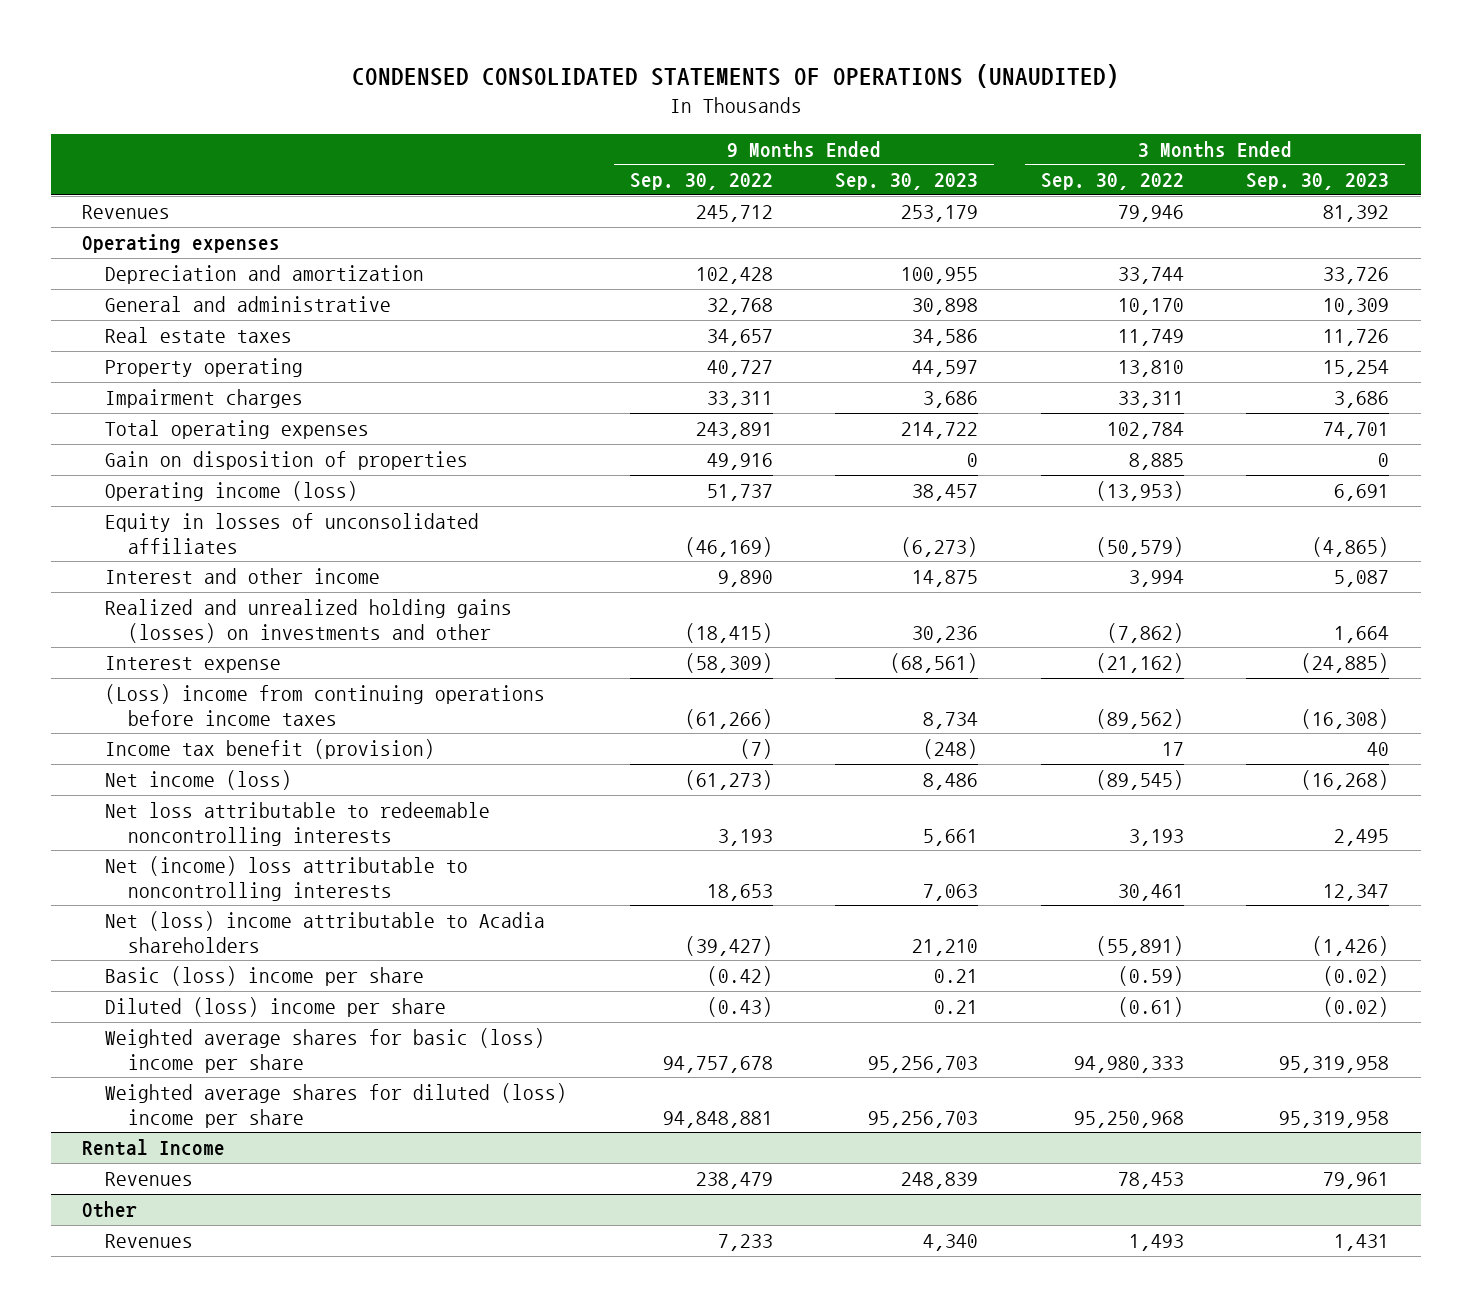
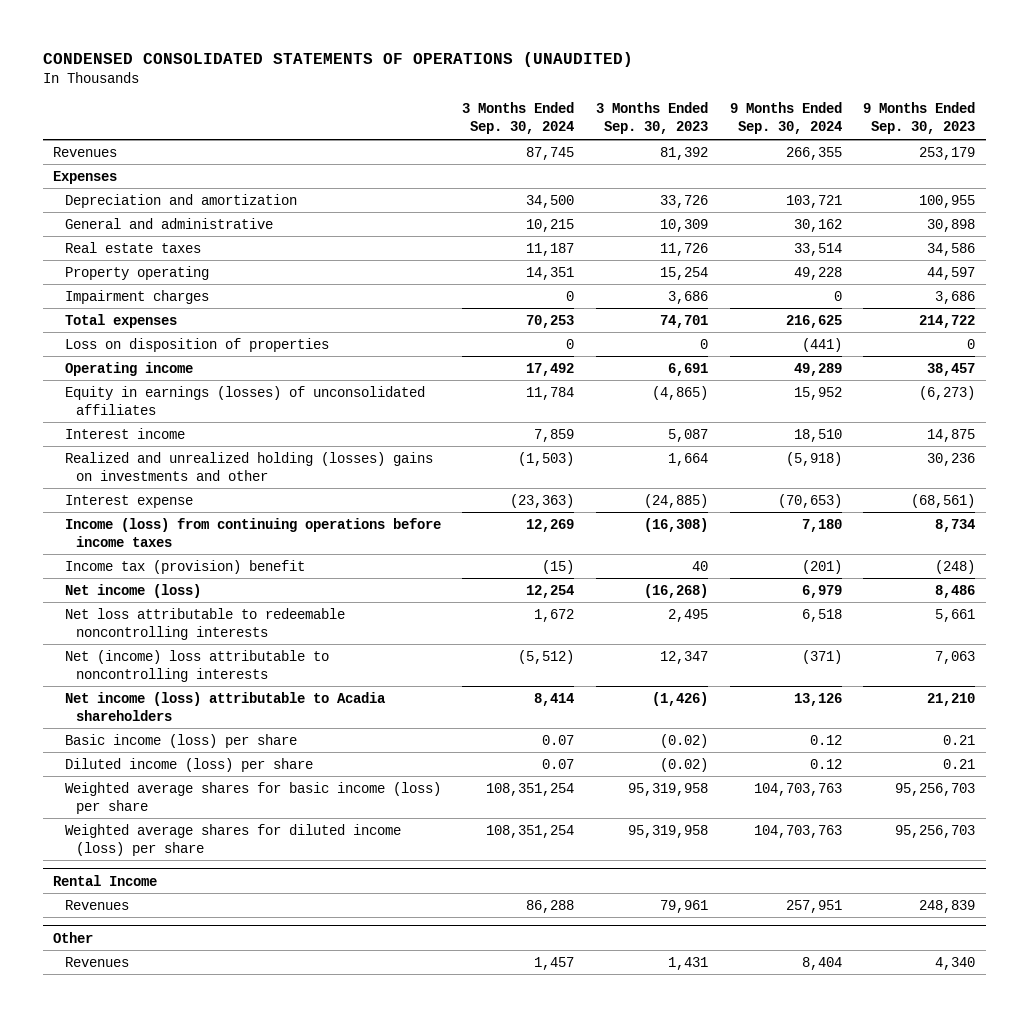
[629,173,773,191] Sep. 30, 2022 -> none
[1040,173,1184,191] Sep. 30, 2022 -> none
none -> [462,102,575,135] 3 Months Ended Sep. 30, 2024
none -> [729,102,842,135] 9 Months Ended Sep. 30, 2024
[81,234,280,254] Operating expenses -> [53,170,118,184] Expenses
[104,420,369,440] Total operating expenses -> [64,313,177,328] Total expenses
[104,451,468,471] Gain on disposition of properties -> [64,337,329,352] Loss on disposition of properties
[104,481,358,502] Operating income (loss) -> [64,361,193,376] Operating income
[104,513,479,554] Equity in losses of unconsolidated affiliates -> [64,385,425,415] Equity in earnings (losses) of unconsolidated affiliates
[104,568,380,585] Interest and other income -> [64,427,185,439] Interest income
[104,599,512,643] Realized and unrealized holding gains (losses) on investments and other -> [64,451,433,481] Realized and unrealized holding (losses) gains on investments and other
[104,684,545,726] (Loss) income from continuing operations before income taxes -> [64,517,441,547] Income (loss) from continuing operations before income taxes
[104,739,435,760] Income tax benefit (provision) -> [64,559,305,574] Income tax (provision) benefit
[104,911,545,953] Net (loss) income attributable to Acadia shareholders -> [64,691,386,721] Net income (loss) attributable to Acadia shareholders
[104,966,424,987] Basic (loss) income per share -> [64,733,297,748] Basic income (loss) per share
[104,997,446,1018] Diluted (loss) income per share -> [64,757,313,772] Diluted income (loss) per share
[104,1028,545,1073] Weighted average shares for basic (loss) income per share -> [64,781,441,814] Weighted average shares for basic income (loss) per share
[104,1083,567,1128] Weighted average shares for diluted (loss) income per share -> [64,823,401,856] Weighted average shares for diluted income (loss) per share

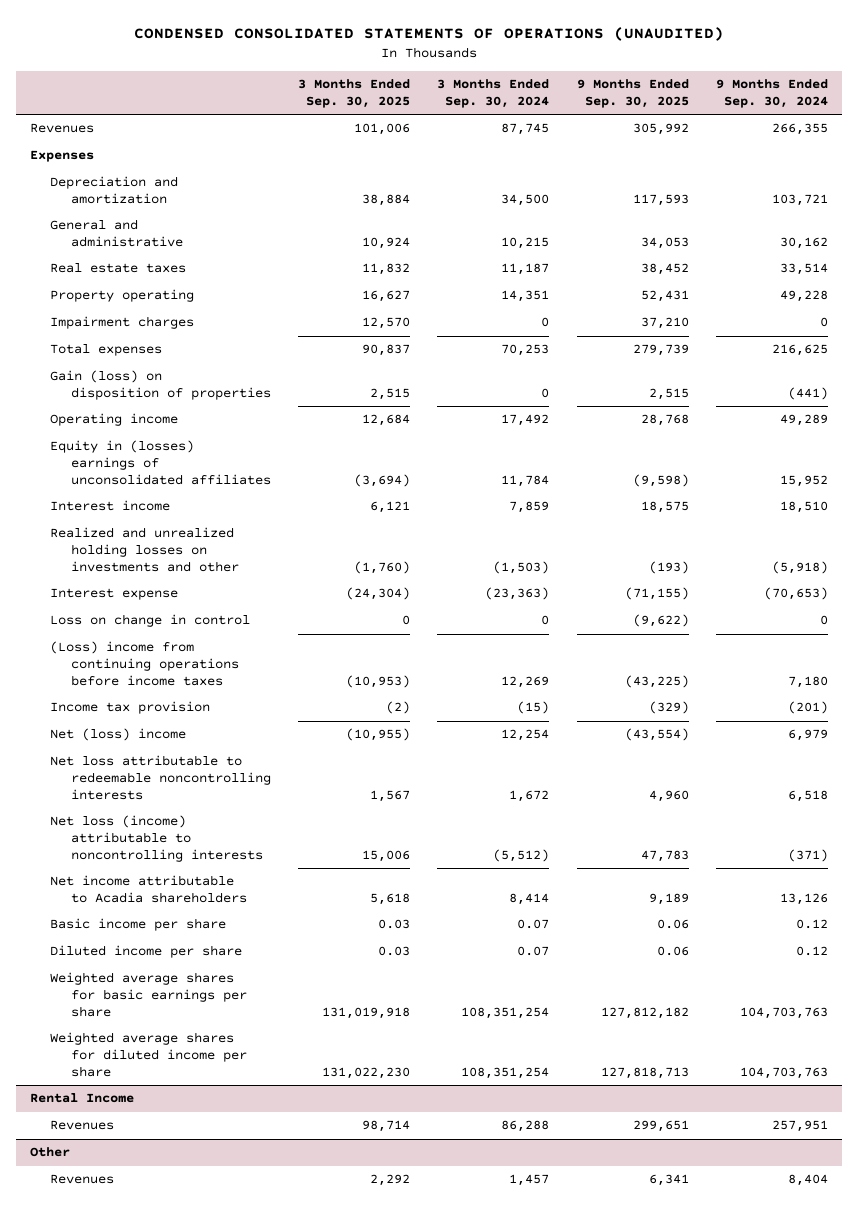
[595,102,708,135] 3 Months Ended Sep. 30, 2023 -> none
[863,102,976,135] 9 Months Ended Sep. 30, 2023 -> none
none -> [298,79,411,109] 3 Months Ended Sep. 30, 2025
none -> [576,79,689,109] 9 Months Ended Sep. 30, 2025
[64,337,329,352] Loss on disposition of properties -> [50,370,271,401] Gain (loss) on disposition of properties
[64,385,425,415] Equity in earnings (losses) of unconsolidated affiliates -> [50,440,271,485] Equity in (losses) earnings of unconsolidated affiliates
[64,451,433,481] Realized and unrealized holding (losses) gains on investments and other -> [50,527,239,572] Realized and unrealized holding losses on investments and other
none -> [50,614,251,628] Loss on change in control
[64,517,441,547] Income (loss) from continuing operations before income taxes -> [50,641,239,686] (Loss) income from continuing operations before income taxes
[64,559,305,574] Income tax (provision) benefit -> [50,701,211,715] Income tax provision
[64,583,201,598] Net income (loss) -> [50,728,187,742] Net (loss) income
[64,649,329,682] Net (income) loss attributable to noncontrolling interests -> [50,815,263,862] Net loss (income) attributable to noncontrolling interests
[64,691,386,721] Net income (loss) attributable to Acadia shareholders -> [50,875,247,904] Net income attributable to Acadia shareholders
[64,733,297,748] Basic income (loss) per share -> [50,918,227,932] Basic income per share
[64,757,313,772] Diluted income (loss) per share -> [50,945,243,959] Diluted income per share
[64,781,441,814] Weighted average shares for basic income (loss) per share -> [50,972,247,1017] Weighted average shares for basic earnings per share
[64,823,401,856] Weighted average shares for diluted income (loss) per share -> [50,1032,247,1077] Weighted average shares for diluted income per share

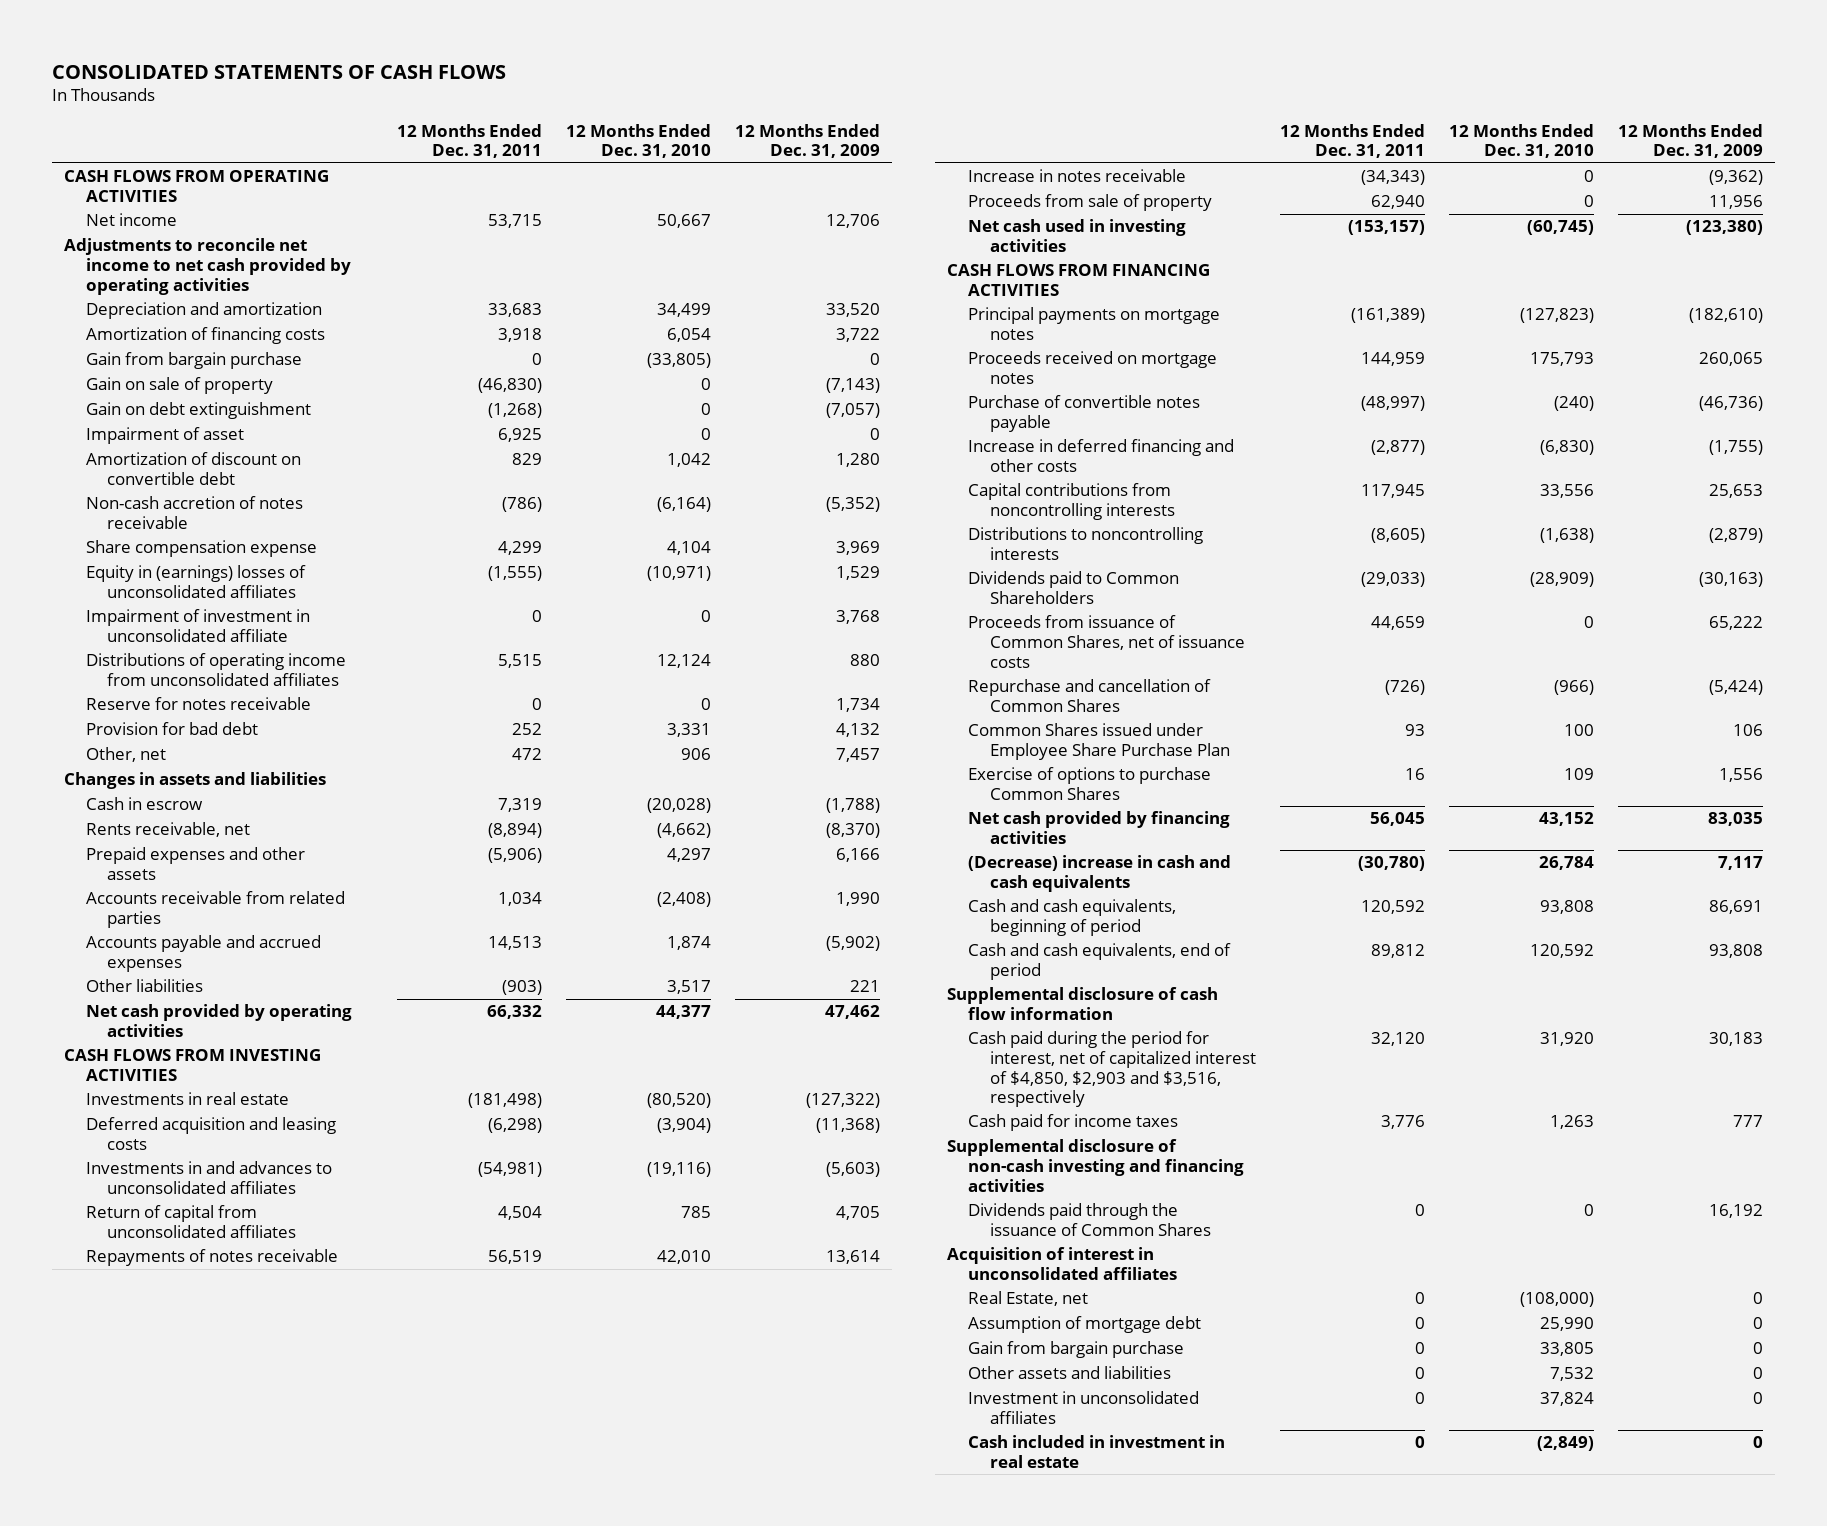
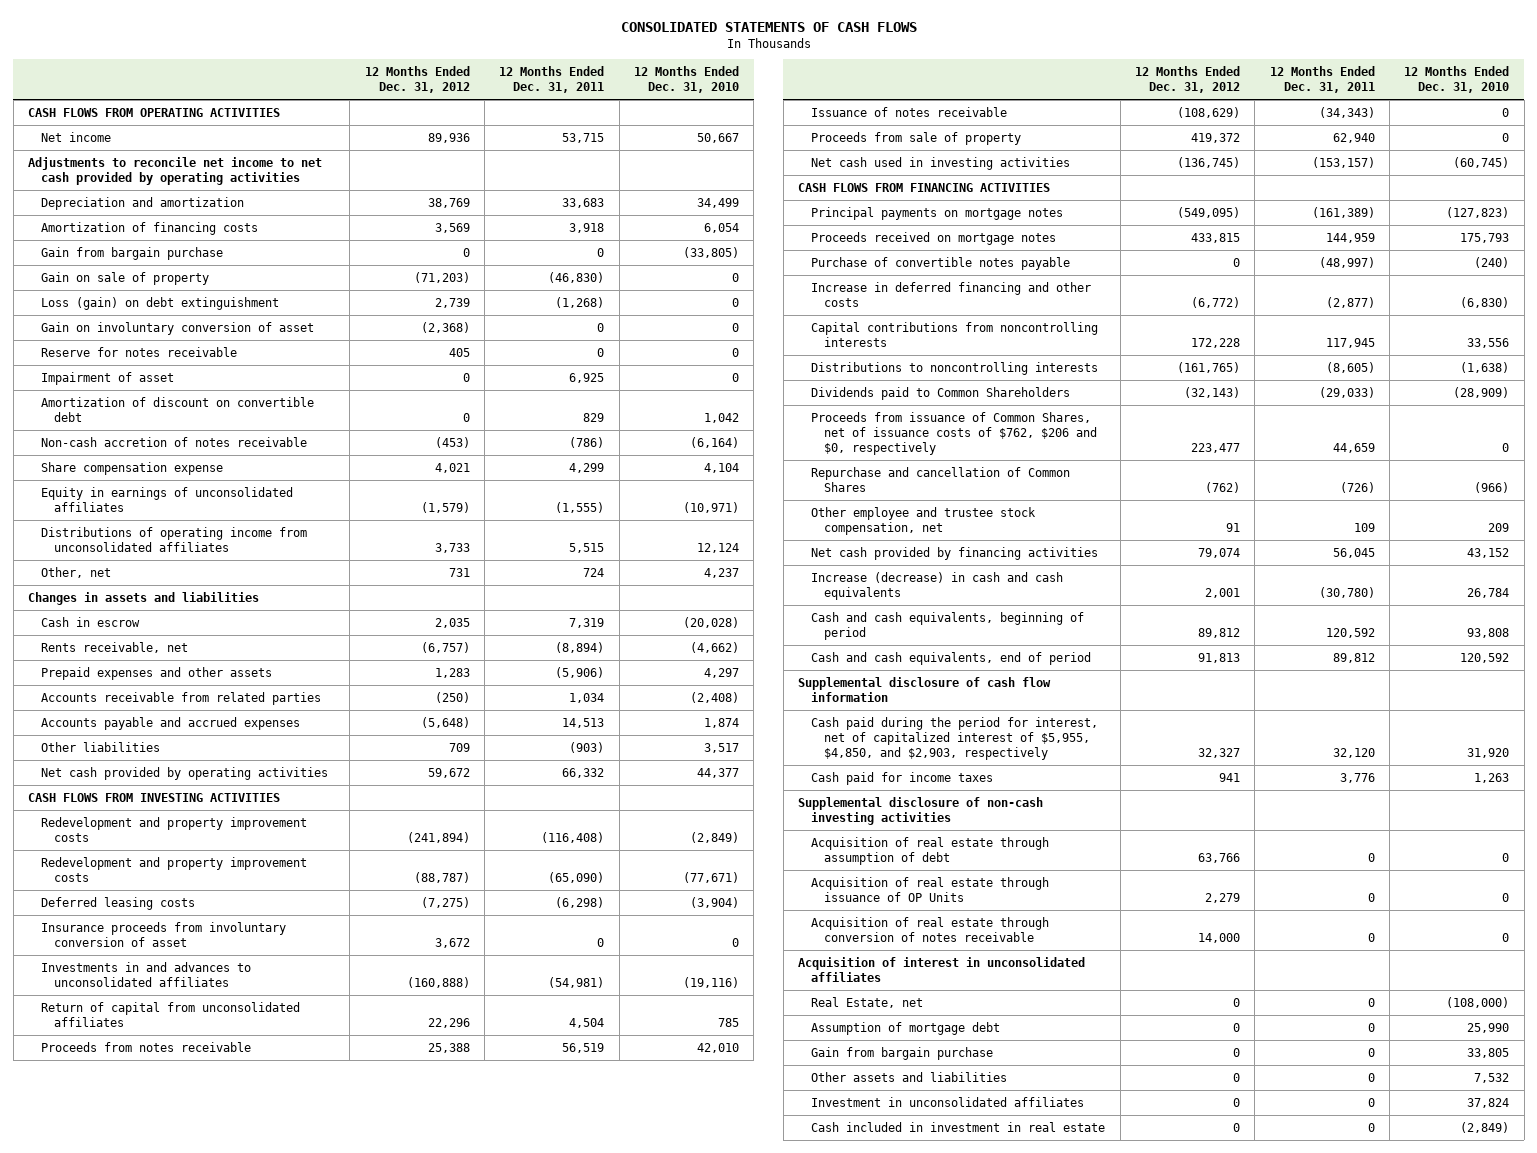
[735,123,881,159] 12 Months Ended Dec. 31, 2009 -> none
none -> [364,66,470,94] 12 Months Ended Dec. 31, 2012
[85,402,311,420] Gain on debt extinguishment -> [41,296,280,310] Loss (gain) on debt extinguishment
none -> [41,321,315,335] Gain on involuntary conversion of asset
[85,697,311,711] Reserve for notes receivable -> [41,346,238,357] Reserve for notes receivable
[85,609,310,642] Impairment of investment in unconsolidated affiliate -> none
[85,565,306,598] Equity in (earnings) losses of unconsolidated affiliates -> [41,486,294,512] Equity in earnings of unconsolidated affiliates
[85,722,258,736] Provision for bad debt -> none
[512,748,543,761] 472 -> [583,567,605,577] 724
[681,748,712,761] 906 -> [704,567,740,578] 4,237
[85,1092,289,1106] Investments in real estate -> none
none -> [41,816,308,842] Redevelopment and property improvement costs
none -> [41,856,308,882] Redevelopment and property improvement costs
[85,1117,336,1150] Deferred acquisition and leasing costs -> [41,896,196,910] Deferred leasing costs
none -> [41,921,287,947] Insurance proceeds from involuntary conversion of asset
[85,1249,338,1267] Repayments of notes receivable -> [41,1041,252,1052] Proceeds from notes receivable
[968,169,1187,183] Increase in notes receivable -> [811,106,1008,117] Issuance of notes receivable
[968,615,1245,668] Proceeds from issuance of Common Shares, net of issuance costs -> [811,411,1098,456] Proceeds from issuance of Common Shares, net of issuance costs of $762, $206 and $0, respectively
[968,723,1230,760] Common Shares issued under Employee Share Purchase Plan -> none
[968,767,1212,800] Exercise of options to purchase Common Shares -> none
none -> [811,506,1037,535] Other employee and trustee stock compensation, net
[968,855,1232,892] (Decrease) increase in cash and cash equivalents -> [811,571,1064,600] Increase (decrease) in cash and cash equivalents
[968,1031,1256,1108] Cash paid during the period for interest, net of capitalized interest of $4,850, $2,903 and $3,516, respectively -> [811,716,1099,761] Cash paid during the period for interest, net of capitalized interest of $5,955, $4,850, and $2,903, respectively
[968,1203,1211,1236] Dividends paid through the issuance of Common Shares -> none
[946,1139,1245,1192] Supplemental disclosure of non-cash investing and financing activities -> [798,796,1044,825] Supplemental disclosure of non-cash investing activities
none -> [811,836,1050,865] Acquisition of real estate through assumption of debt
none -> [811,876,1050,902] Acquisition of real estate through issuance of OP Units
none -> [811,916,1050,942] Acquisition of real estate through conversion of notes receivable

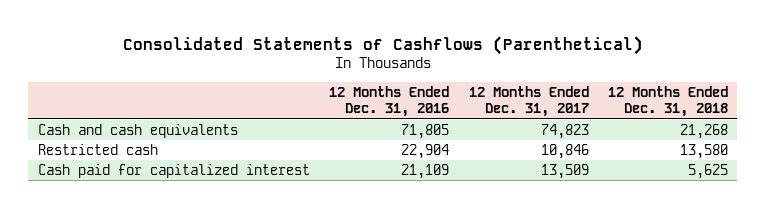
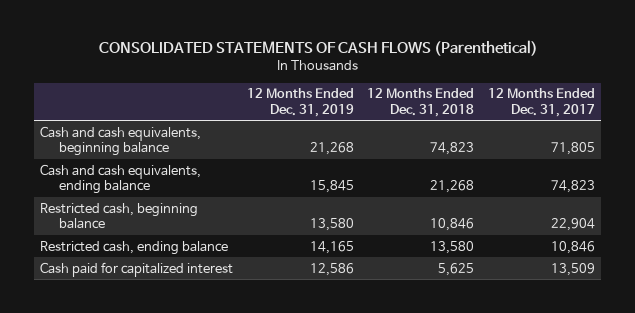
[122,35,643,55] Consolidated Statements of Cashflows (Parenthetical) -> [98,40,538,57] CONSOLIDATED STATEMENTS OF CASH FLOWS (Parenthetical)
[329,85,450,118] 12 Months Ended Dec. 31, 2016 -> none
none -> [246,88,354,117] 12 Months Ended Dec. 31, 2019
[38,123,239,138] Cash and cash equivalents -> [40,125,202,156] Cash and cash equivalents, beginning balance
[540,123,589,139] 74,823 -> [550,141,595,155] 71,805
[679,123,728,139] 21,268 -> [430,141,475,155] 74,823
none -> [40,163,202,194] Cash and cash equivalents, ending balance
[38,143,159,155] Restricted cash -> [40,202,199,229] Restricted cash, beginning balance
[540,143,589,159] 10,846 -> [550,217,595,231] 22,904
[679,143,728,159] 13,580 -> [430,217,475,231] 10,846
none -> [40,240,229,255] Restricted cash, ending balance

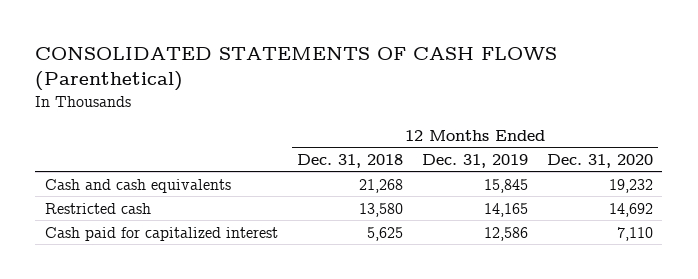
[487,88,595,117] 12 Months Ended Dec. 31, 2017 -> none
none -> [546,153,653,168] Dec. 31, 2020
[40,163,202,194] Cash and cash equivalents, ending balance -> none
[40,240,229,255] Restricted cash, ending balance -> none
[40,125,202,156] Cash and cash equivalents, beginning balance -> [44,178,231,193] Cash and cash equivalents
[309,141,354,155] 21,268 -> [483,178,528,193] 15,845
[430,141,475,155] 74,823 -> [358,178,403,193] 21,268
[40,202,199,229] Restricted cash, beginning balance -> [44,202,151,214] Restricted cash
[309,217,354,231] 13,580 -> [483,202,528,217] 14,165
[430,217,475,231] 10,846 -> [358,202,403,217] 13,580

